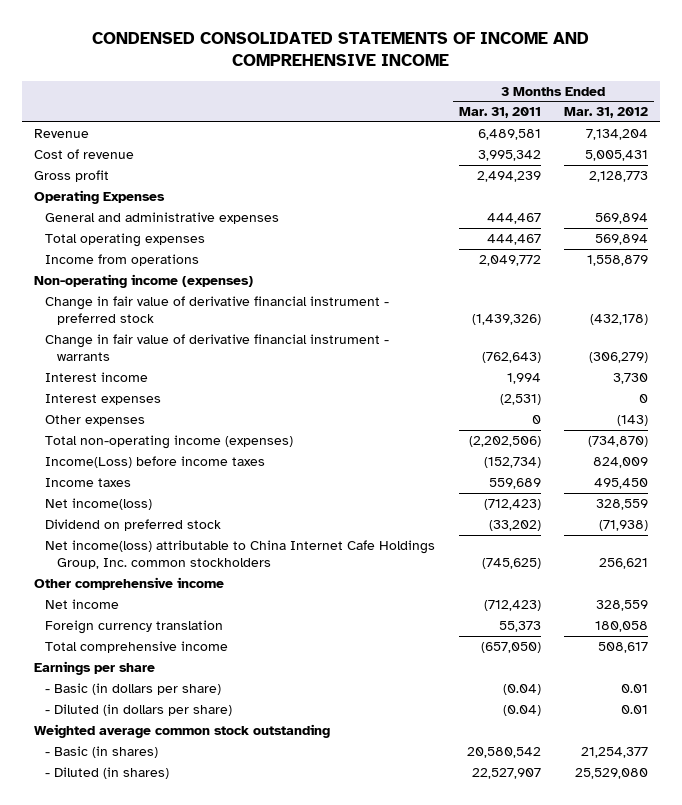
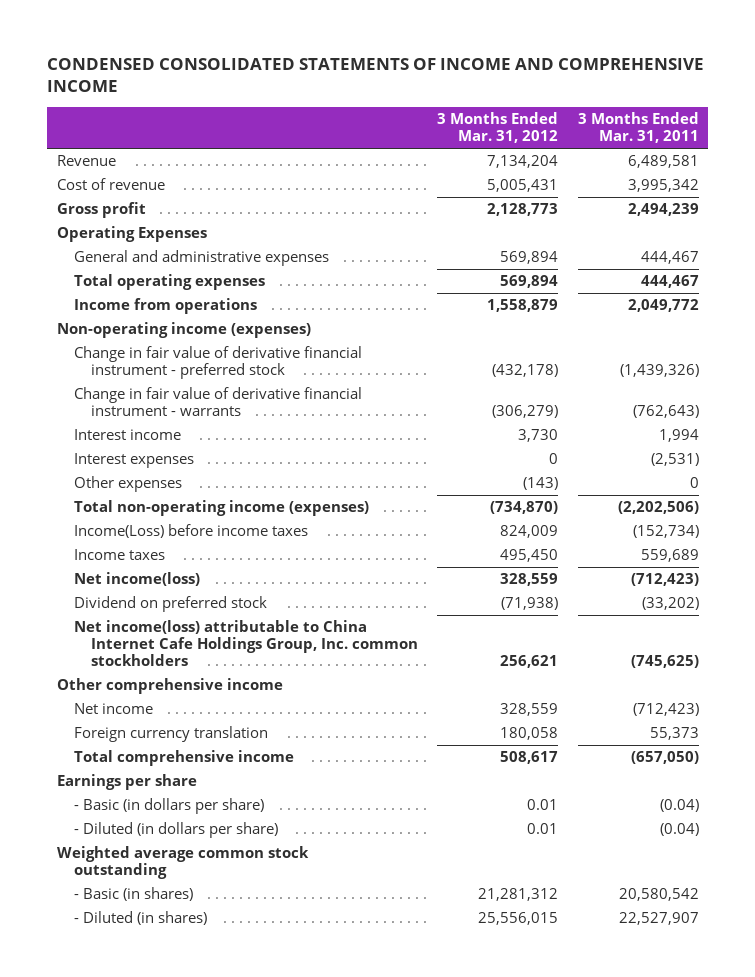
[581,747,649,759] 21,254,377 -> [478,888,559,902] 21,281,312
[575,768,649,780] 25,529,080 -> [478,912,559,926] 25,556,015

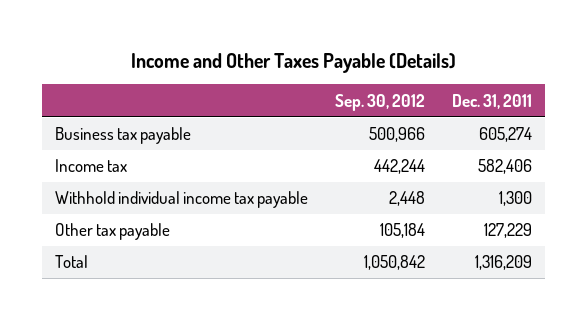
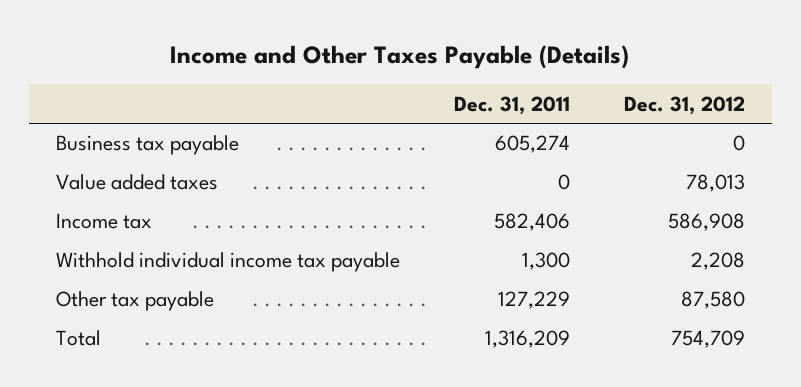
[334,93,425,111] Sep. 30, 2012 -> none
none -> [623,95,745,115] Dec. 31, 2012
none -> [55,174,218,191] Value added taxes

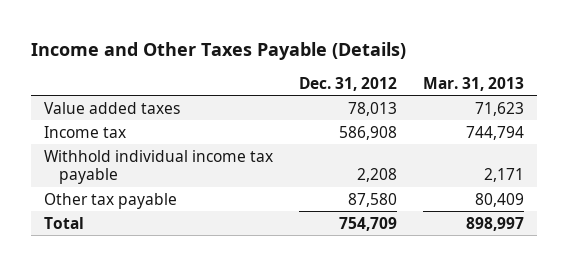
[453,95,570,115] Dec. 31, 2011 -> none
none -> [423,76,525,91] Mar. 31, 2013
[55,135,239,156] Business tax payable -> none

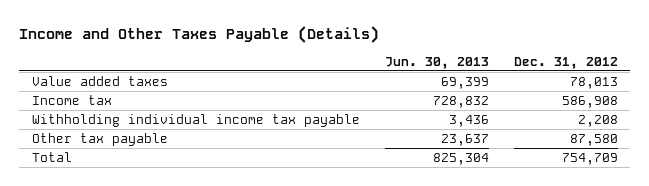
[423,76,525,91] Mar. 31, 2013 -> none
none -> [384,56,489,69] Jun. 30, 2013
[44,149,274,185] Withhold individual income tax payable -> [31,113,360,127] Withholding individual income tax payable

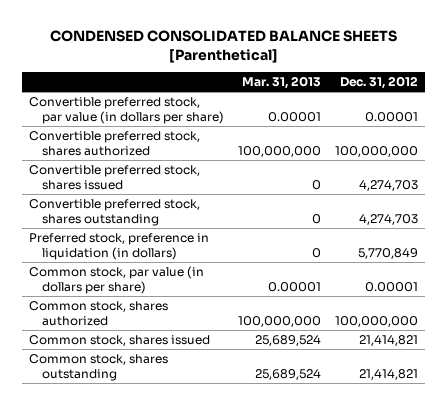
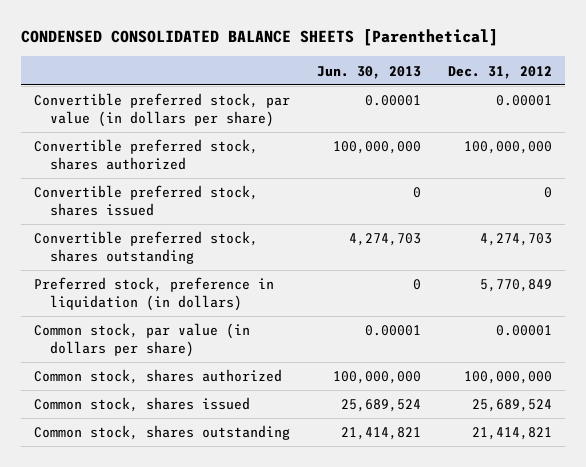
[241,76,321,90] Mar. 31, 2013 -> none
none -> [316,65,421,79] Jun. 30, 2013
[359,180,419,192] 4,274,703 -> [543,187,552,199] 0
[359,334,419,346] 21,414,821 -> [471,399,552,413] 25,689,524

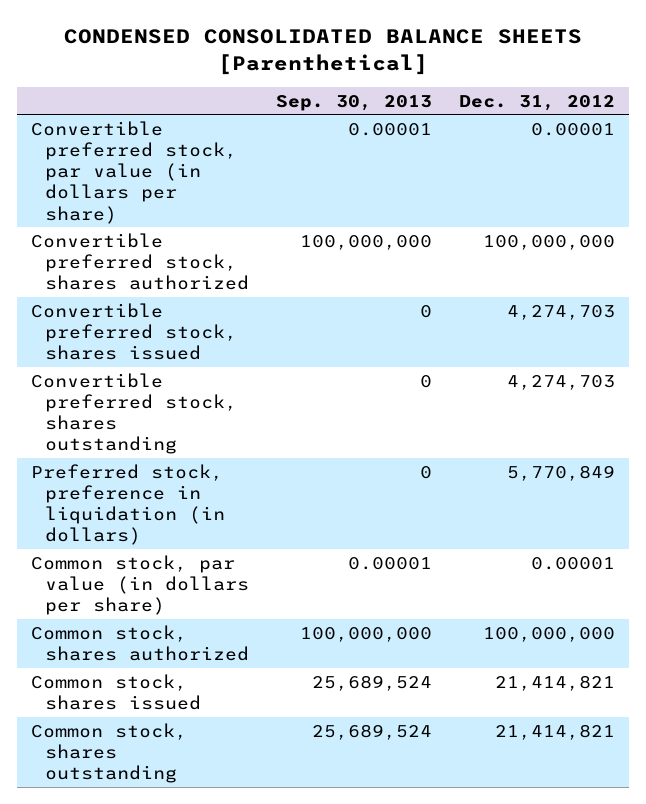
[316,65,421,79] Jun. 30, 2013 -> none
none -> [276,94,433,111] Sep. 30, 2013
[543,187,552,199] 0 -> [507,304,616,320] 4,274,703
[471,399,552,413] 25,689,524 -> [495,674,616,691] 21,414,821

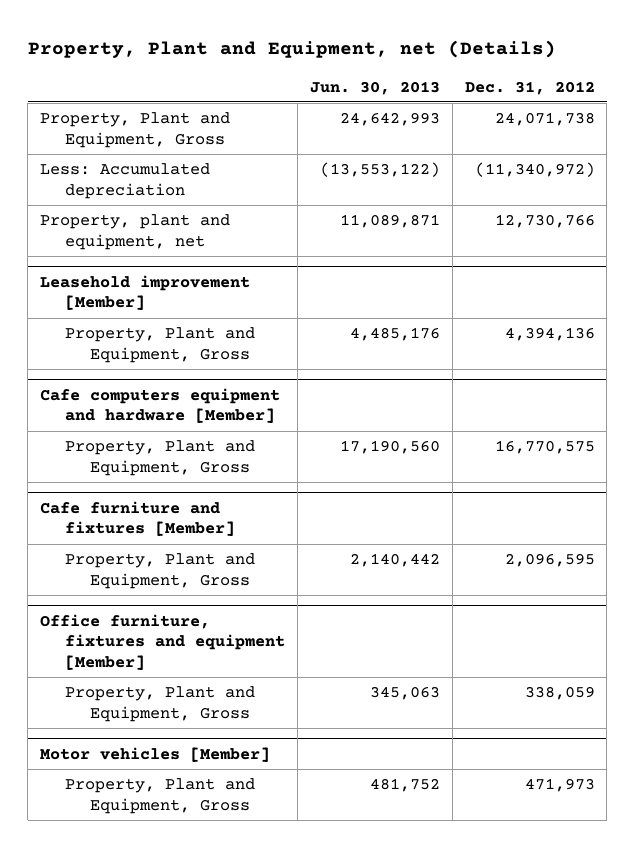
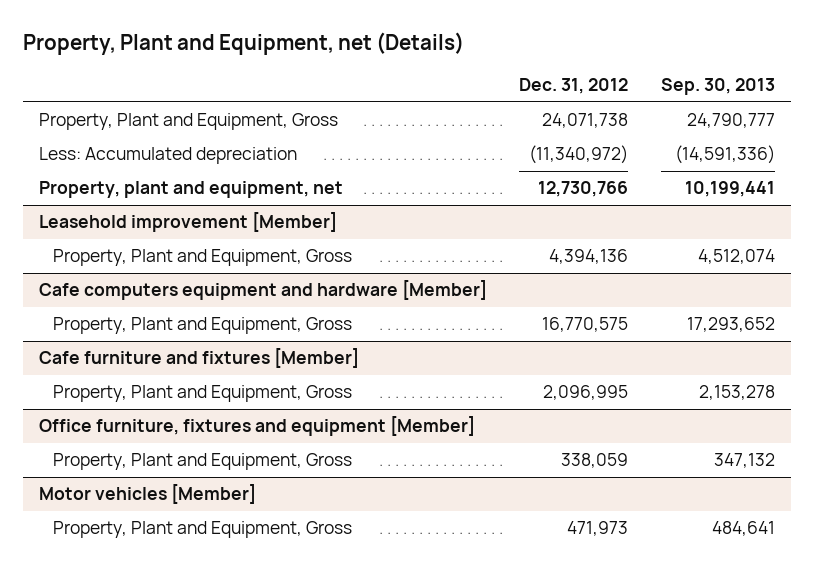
[309,80,440,95] Jun. 30, 2013 -> none
none -> [660,78,775,96] Sep. 30, 2013
[504,553,595,568] 2,096,595 -> [543,385,629,401] 2,096,995

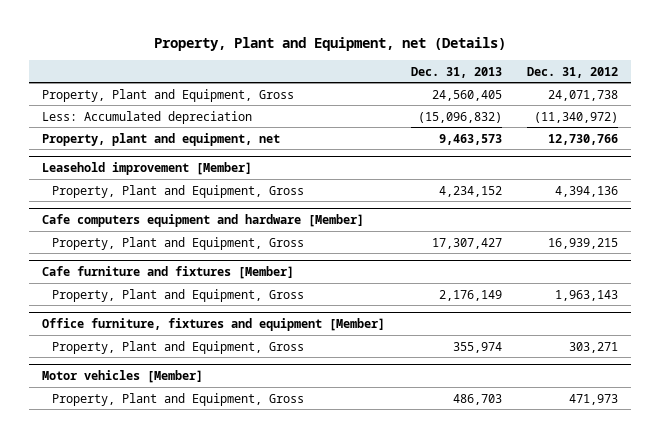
[660,78,775,96] Sep. 30, 2013 -> none
none -> [410,66,502,78] Dec. 31, 2013
[542,317,629,333] 16,770,575 -> [548,237,619,249] 16,939,215
[543,385,629,401] 2,096,995 -> [555,289,619,301] 1,963,143
[561,453,629,469] 338,059 -> [569,341,619,353] 303,271

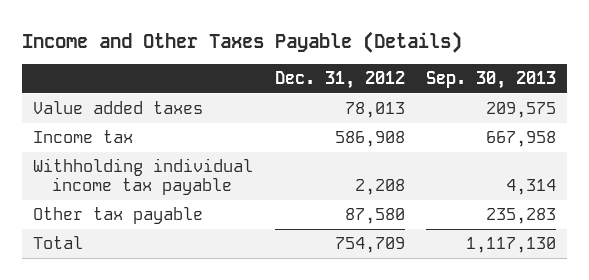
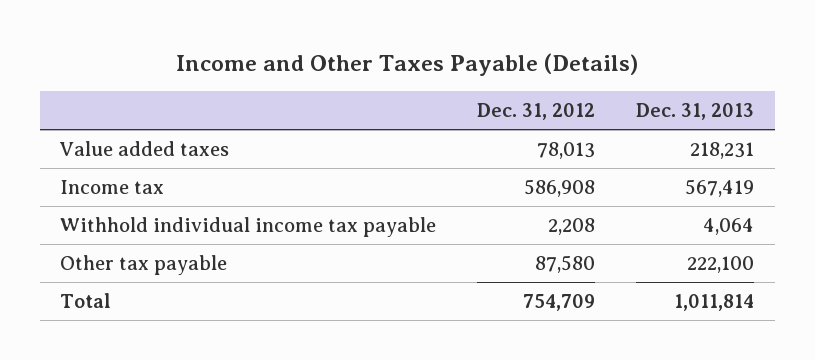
[426,71,557,90] Sep. 30, 2013 -> none
none -> [636,102,755,120] Dec. 31, 2013
[32,158,253,196] Withholding individual income tax payable -> [60,216,437,237] Withhold individual income tax payable

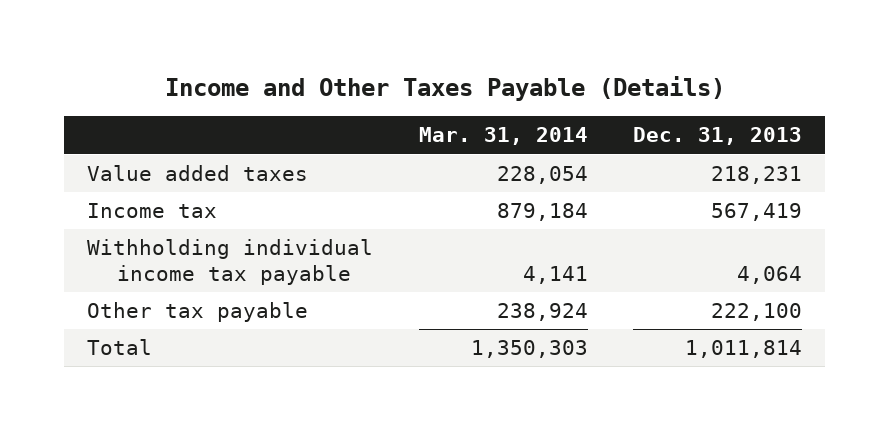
[477,102,596,120] Dec. 31, 2012 -> none
none -> [418,127,588,146] Mar. 31, 2014
[60,216,437,237] Withhold individual income tax payable -> [86,239,373,285] Withholding individual income tax payable

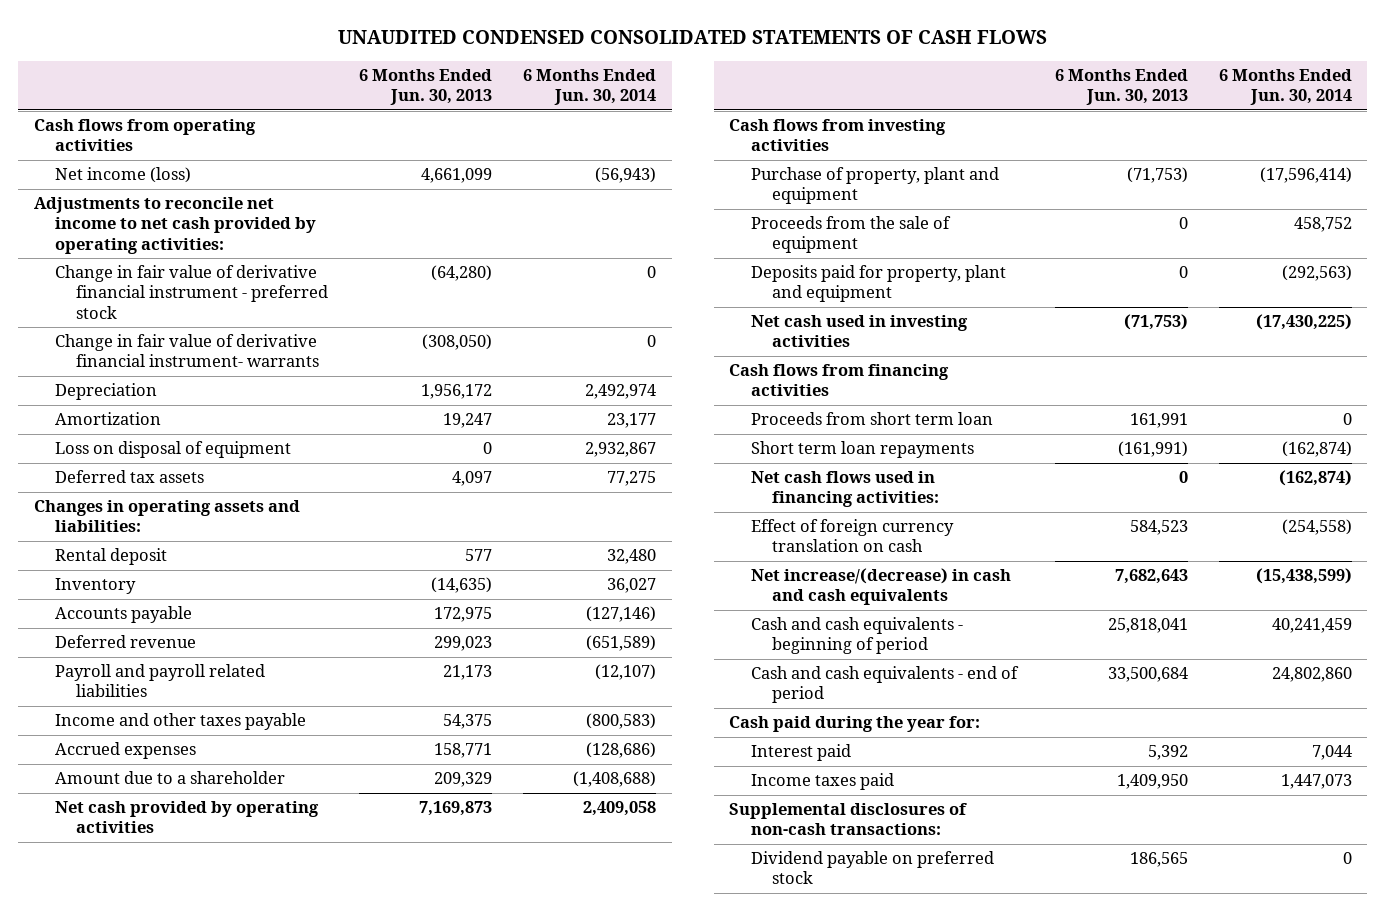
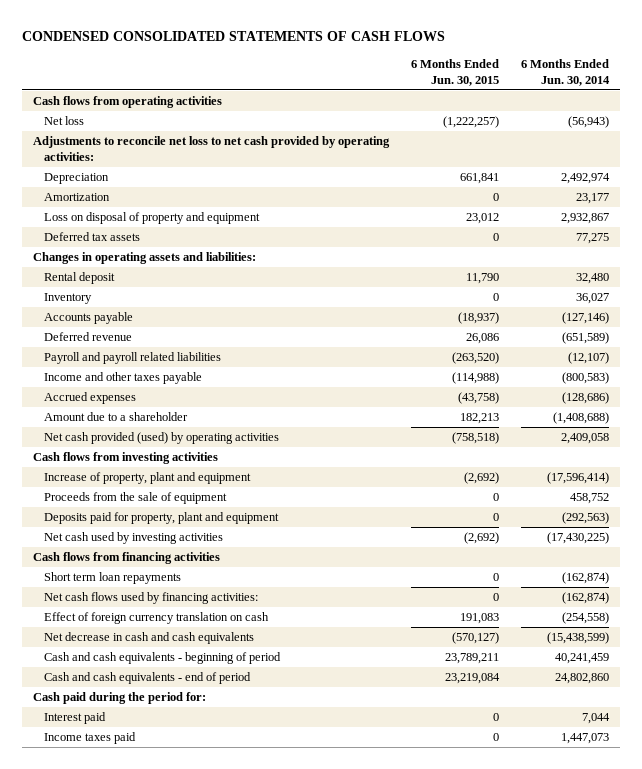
[337,30,1047,45] UNAUDITED CONDENSED CONSOLIDATED STATEMENTS OF CASH FLOWS -> [22,31,446,42] CONDENSED CONSOLIDATED STATEMENTS OF CASH FLOWS
[359,69,493,106] 6 Months Ended Jun. 30, 2013 -> none
none -> [411,58,500,86] 6 Months Ended Jun. 30, 2015
[55,265,329,319] Change in fair value of derivative financial instrument - preferred stock -> none
[55,334,320,368] Change in fair value of derivative financial instrument- warrants -> none
[55,167,192,184] Net income (loss) -> [43,116,84,126] Net loss
[33,197,317,254] Adjustments to reconcile net income to net cash provided by operating activities: -> [33,136,391,162] Adjustments to reconcile net loss to net cash provided by operating activities:
[55,441,292,459] Loss on disposal of equipment -> [43,212,260,225] Loss on disposal of property and equipment
[55,801,320,834] Net cash provided by operating activities -> [43,432,279,445] Net cash provided (used) by operating activities
[750,167,999,205] Purchase of property, plant and equipment -> [43,472,251,485] Increase of property, plant and equipment
[750,315,968,348] Net cash used in investing activities -> [43,532,223,545] Net cash used by investing activities
[750,412,993,426] Proceeds from short term loan -> none
[750,471,939,508] Net cash flows used in financing activities: -> [43,592,258,605] Net cash flows used by financing activities:
[750,568,1011,606] Net increase/(decrease) in cash and cash equivalents -> [43,632,254,645] Net decrease in cash and cash equivalents
[729,716,981,733] Cash paid during the year for: -> [33,692,207,705] Cash paid during the period for:
[729,803,968,836] Supplemental disclosures of non-cash transactions: -> none
[750,851,994,885] Dividend payable on preferred stock -> none

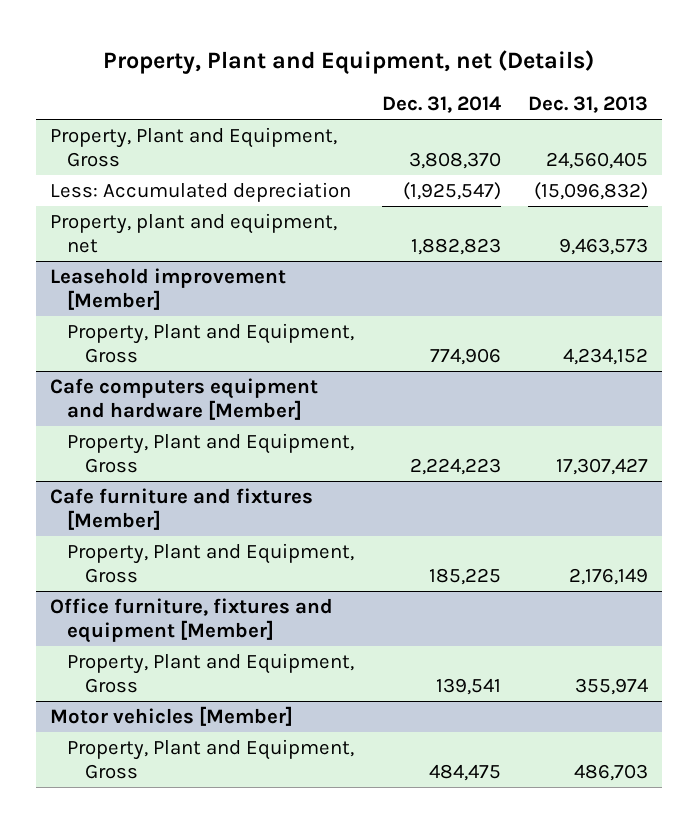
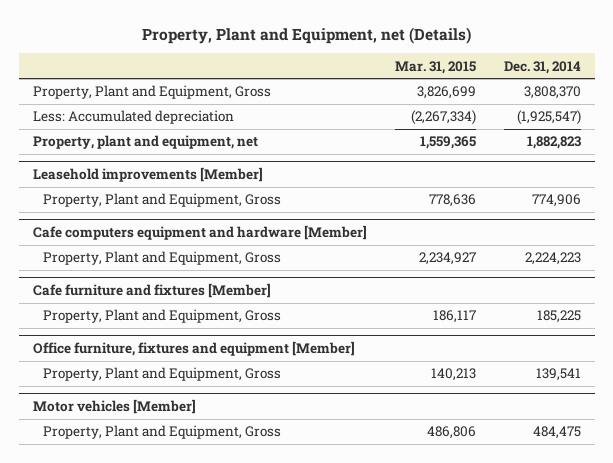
[528,95,649,113] Dec. 31, 2013 -> none
none -> [394,60,476,74] Mar. 31, 2015
[50,267,287,310] Leasehold improvement [Member] -> [32,167,263,183] Leasehold improvements [Member]

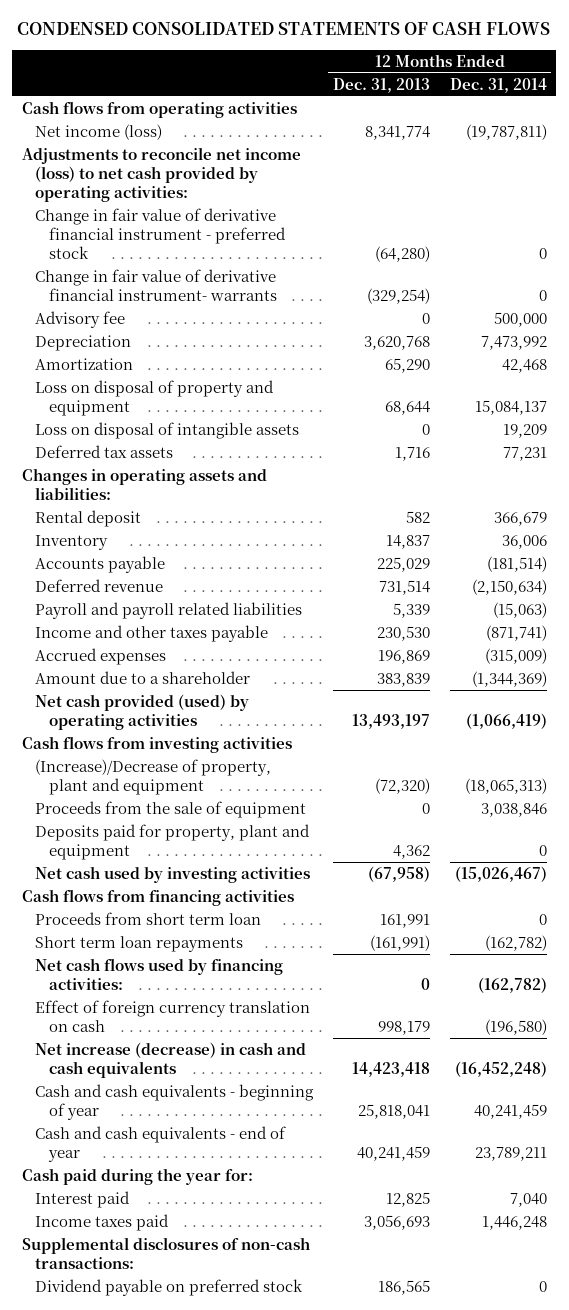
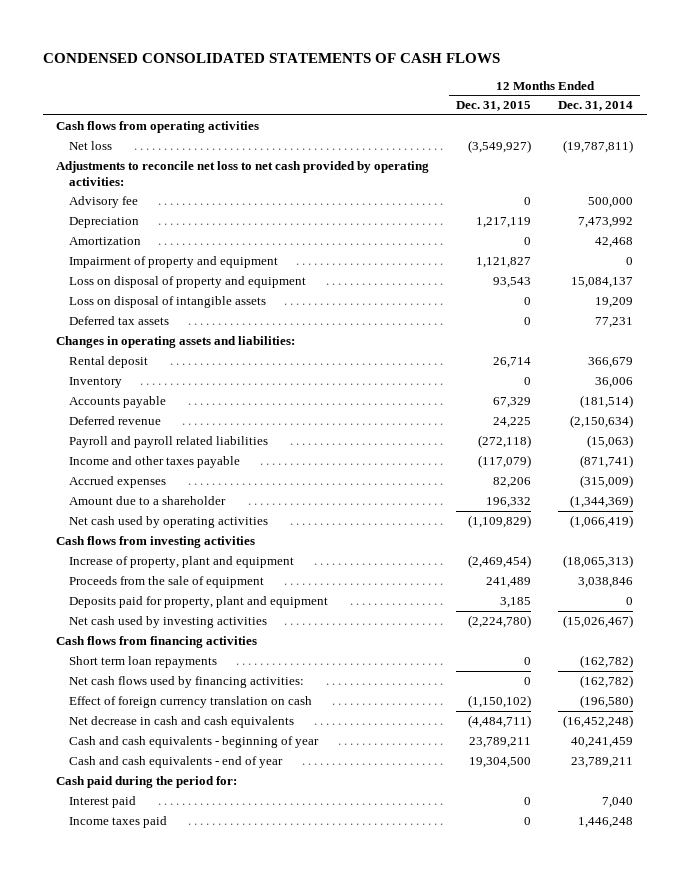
[333,77,431,93] Dec. 31, 2013 -> none
none -> [456,101,532,112] Dec. 31, 2015
[35,207,286,259] Change in fair value of derivative financial instrument - preferred stock -> none
[35,268,277,301] Change in fair value of derivative financial instrument- warrants -> none
[35,123,163,140] Net income (loss) -> [68,141,112,151] Net loss
[22,146,302,202] Adjustments to reconcile net income (loss) to net cash provided by operating activities: -> [56,161,430,186] Adjustments to reconcile net loss to net cash provided by operating activities:
none -> [68,256,278,269] Impairment of property and equipment
[35,693,250,730] Net cash provided (used) by operating activities -> [68,516,268,529] Net cash used by operating activities
[35,758,272,795] (Increase)/Decrease of property, plant and equipment -> [68,556,294,569] Increase of property, plant and equipment
[35,911,262,925] Proceeds from short term loan -> none
[35,1041,307,1078] Net increase (decrease) in cash and cash equivalents -> [68,716,294,729] Net decrease in cash and cash equivalents
[22,1167,254,1185] Cash paid during the year for: -> [56,776,238,789] Cash paid during the period for:
[22,1236,311,1269] Supplemental disclosures of non-cash transactions: -> none
[35,1278,304,1296] Dividend payable on preferred stock -> none

